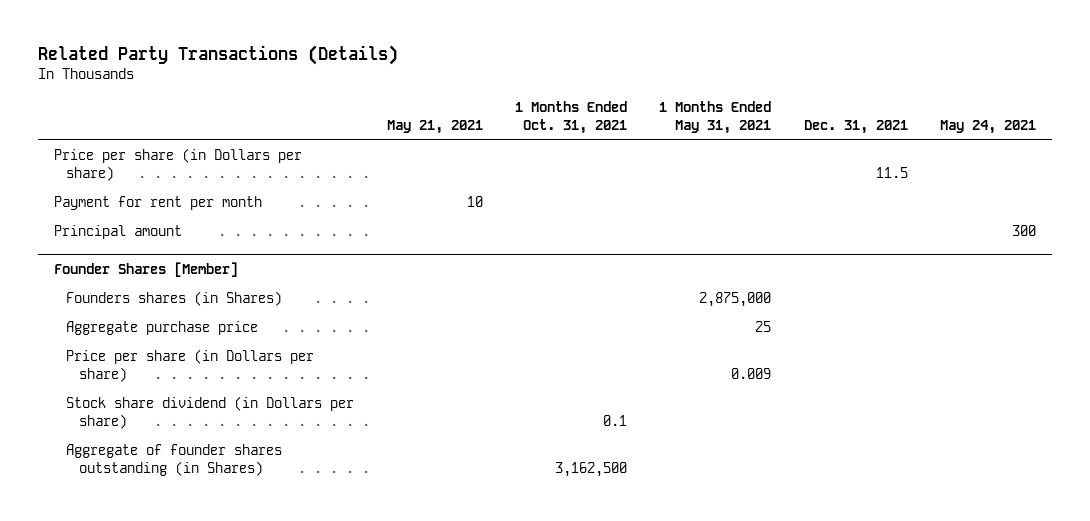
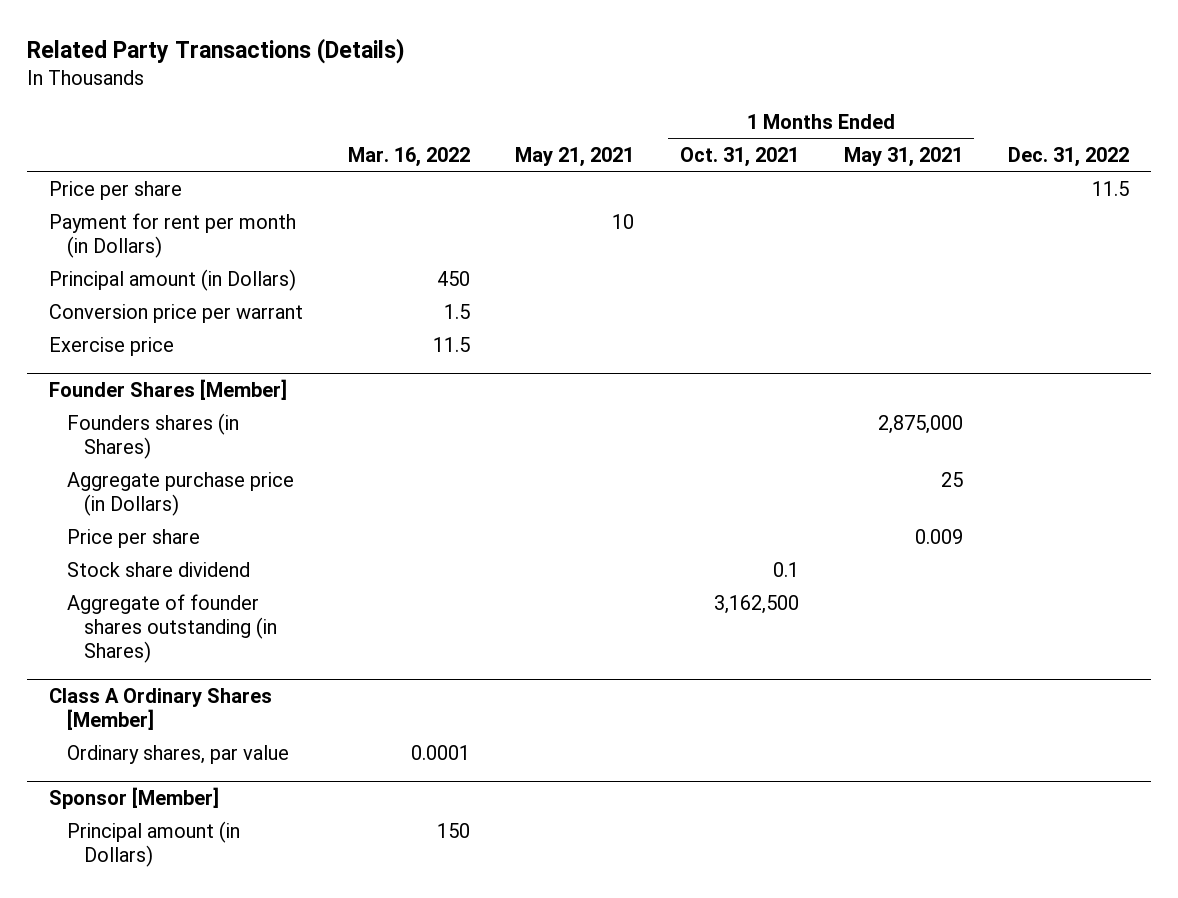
[803,120,908,135] Dec. 31, 2021 -> none
[940,120,1037,135] May 24, 2021 -> none
none -> [348,146,471,167] Mar. 16, 2022
none -> [1007,146,1129,167] Dec. 31, 2022
[53,148,302,182] Price per share (in Dollars per share) -> [49,180,183,200] Price per share
[53,196,262,211] Payment for rent per month -> [49,212,297,258] Payment for rent per month (in Dollars)
[53,225,182,240] Principal amount -> [49,268,297,291] Principal amount (in Dollars)
none -> [49,303,304,323] Conversion price per warrant
none -> [49,336,175,356] Exercise price
[66,321,259,336] Aggregate purchase price -> [66,471,294,516] Aggregate purchase price (in Dollars)
[66,349,315,383] Price per share (in Dollars per share) -> [66,528,200,548] Price per share
[66,396,355,430] Stock share dividend (in Dollars per share) -> [66,561,250,577] Stock share dividend
none -> [49,687,273,730] Class A Ordinary Shares [Member]
none -> [66,744,289,764] Ordinary shares, par value
none -> [49,786,220,809] Sponsor [Member]
none -> [66,820,240,867] Principal amount (in Dollars)

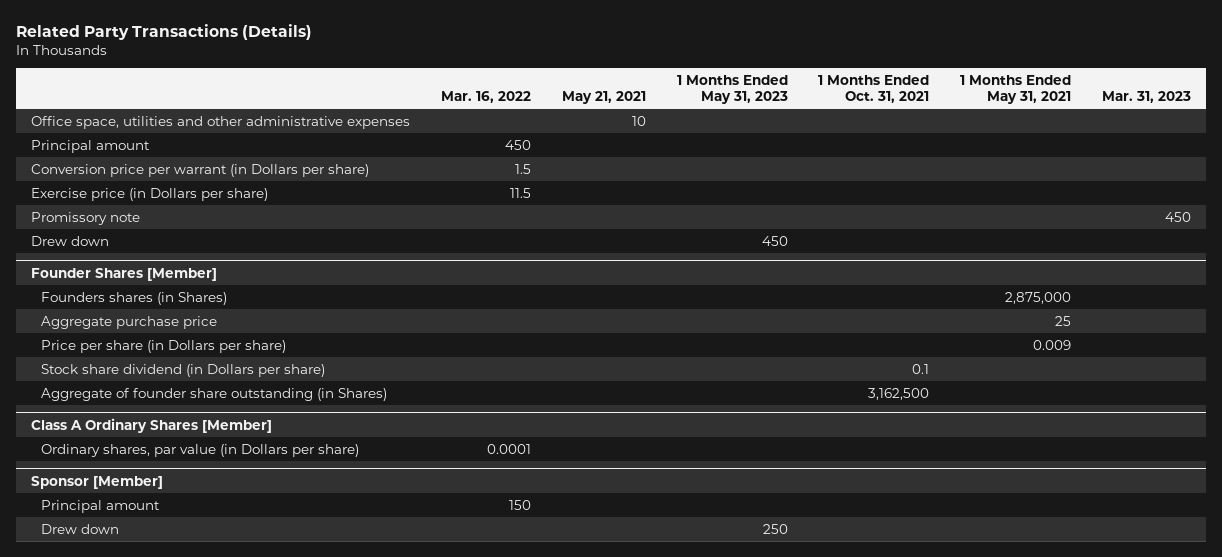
[1007,146,1129,167] Dec. 31, 2022 -> none
none -> [676,75,788,104] 1 Months Ended May 31, 2023
none -> [1102,90,1192,103] Mar. 31, 2023
[49,180,183,200] Price per share -> none
[49,212,297,258] Payment for rent per month (in Dollars) -> none
none -> [31,115,411,129] Office space, utilities and other administrative expenses
[49,268,297,291] Principal amount (in Dollars) -> [31,139,151,153] Principal amount
[49,303,304,323] Conversion price per warrant -> [31,163,370,177] Conversion price per warrant (in Dollars per share)
[49,336,175,356] Exercise price -> [31,187,269,201] Exercise price (in Dollars per share)
none -> [31,211,141,225] Promissory note
none -> [31,235,110,246] Drew down
[66,471,294,516] Aggregate purchase price (in Dollars) -> [40,315,217,329] Aggregate purchase price
[66,528,200,548] Price per share -> [40,339,286,353] Price per share (in Dollars per share)
[66,561,250,577] Stock share dividend -> [40,363,325,377] Stock share dividend (in Dollars per share)
[66,593,278,663] Aggregate of founder shares outstanding (in Shares) -> [40,387,387,401] Aggregate of founder share outstanding (in Shares)
[66,744,289,764] Ordinary shares, par value -> [40,443,359,457] Ordinary shares, par value (in Dollars per share)
[66,820,240,867] Principal amount (in Dollars) -> [40,499,160,513] Principal amount
none -> [40,523,119,534] Drew down

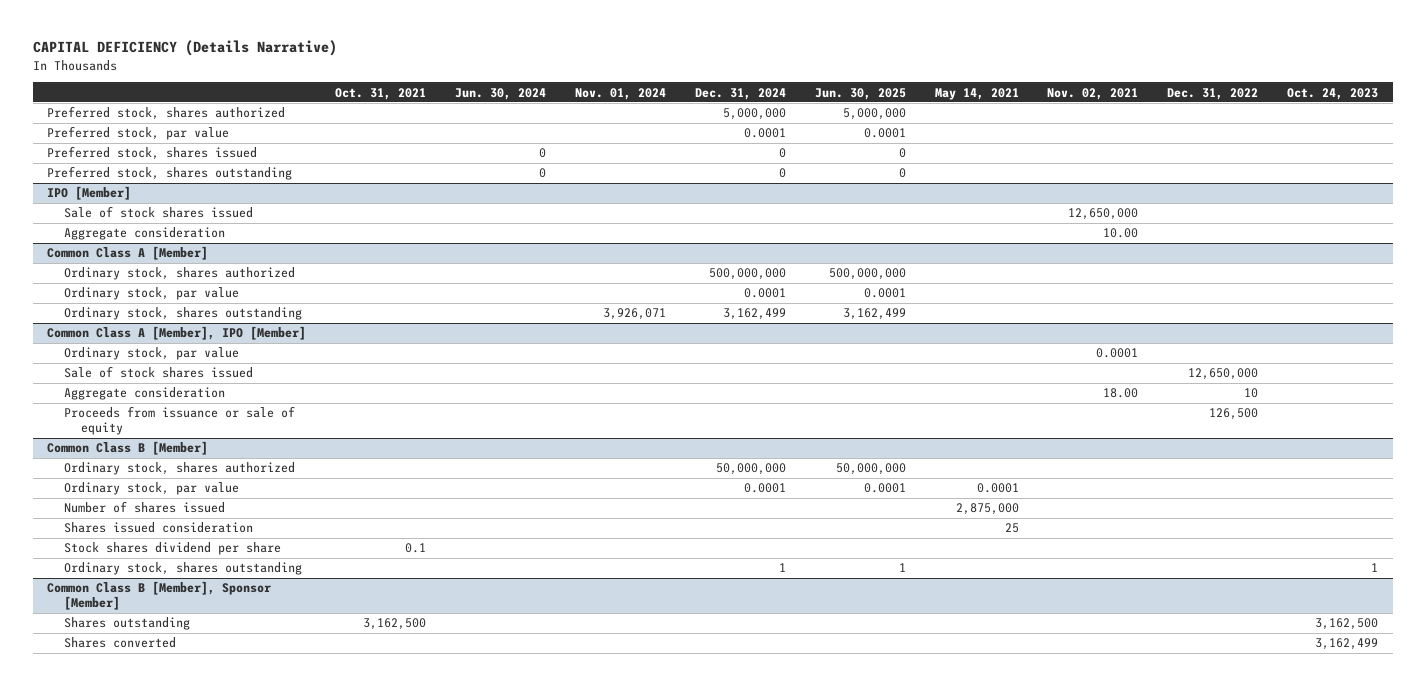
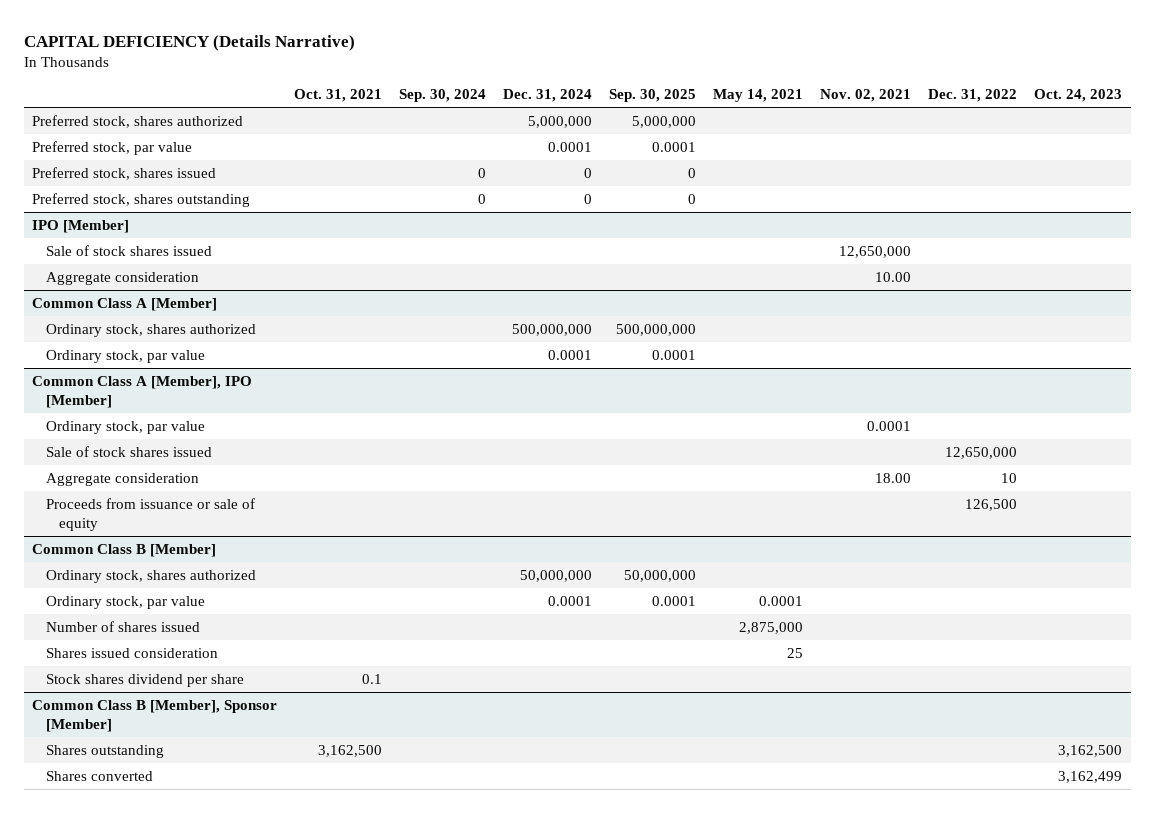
[454,87,546,100] Jun. 30, 2024 -> none
[574,87,666,100] Nov. 01, 2024 -> none
[814,87,906,100] Jun. 30, 2025 -> none
none -> [399,89,487,103] Sep. 30, 2024
none -> [609,89,697,103] Sep. 30, 2025
[63,307,302,321] Ordinary stock, shares outstanding -> none
[63,562,302,576] Ordinary stock, shares outstanding -> none

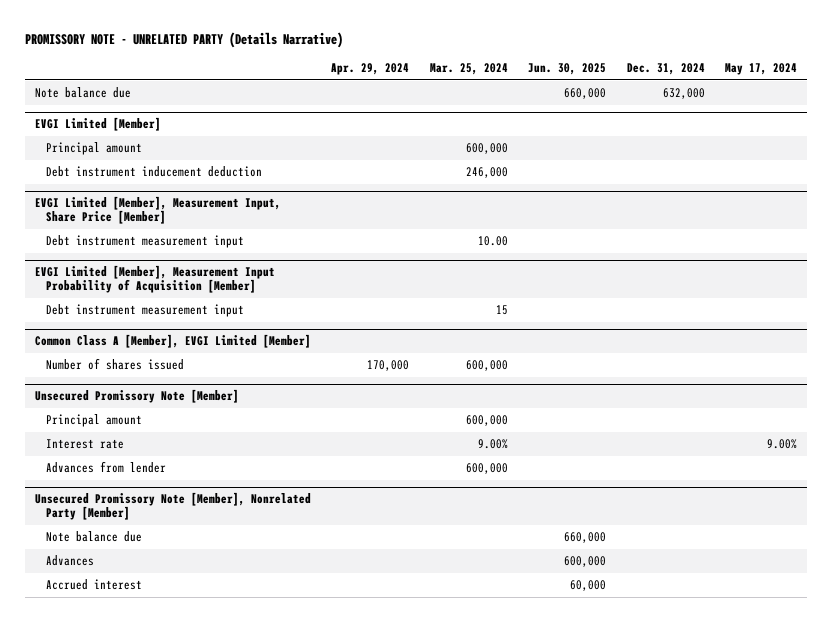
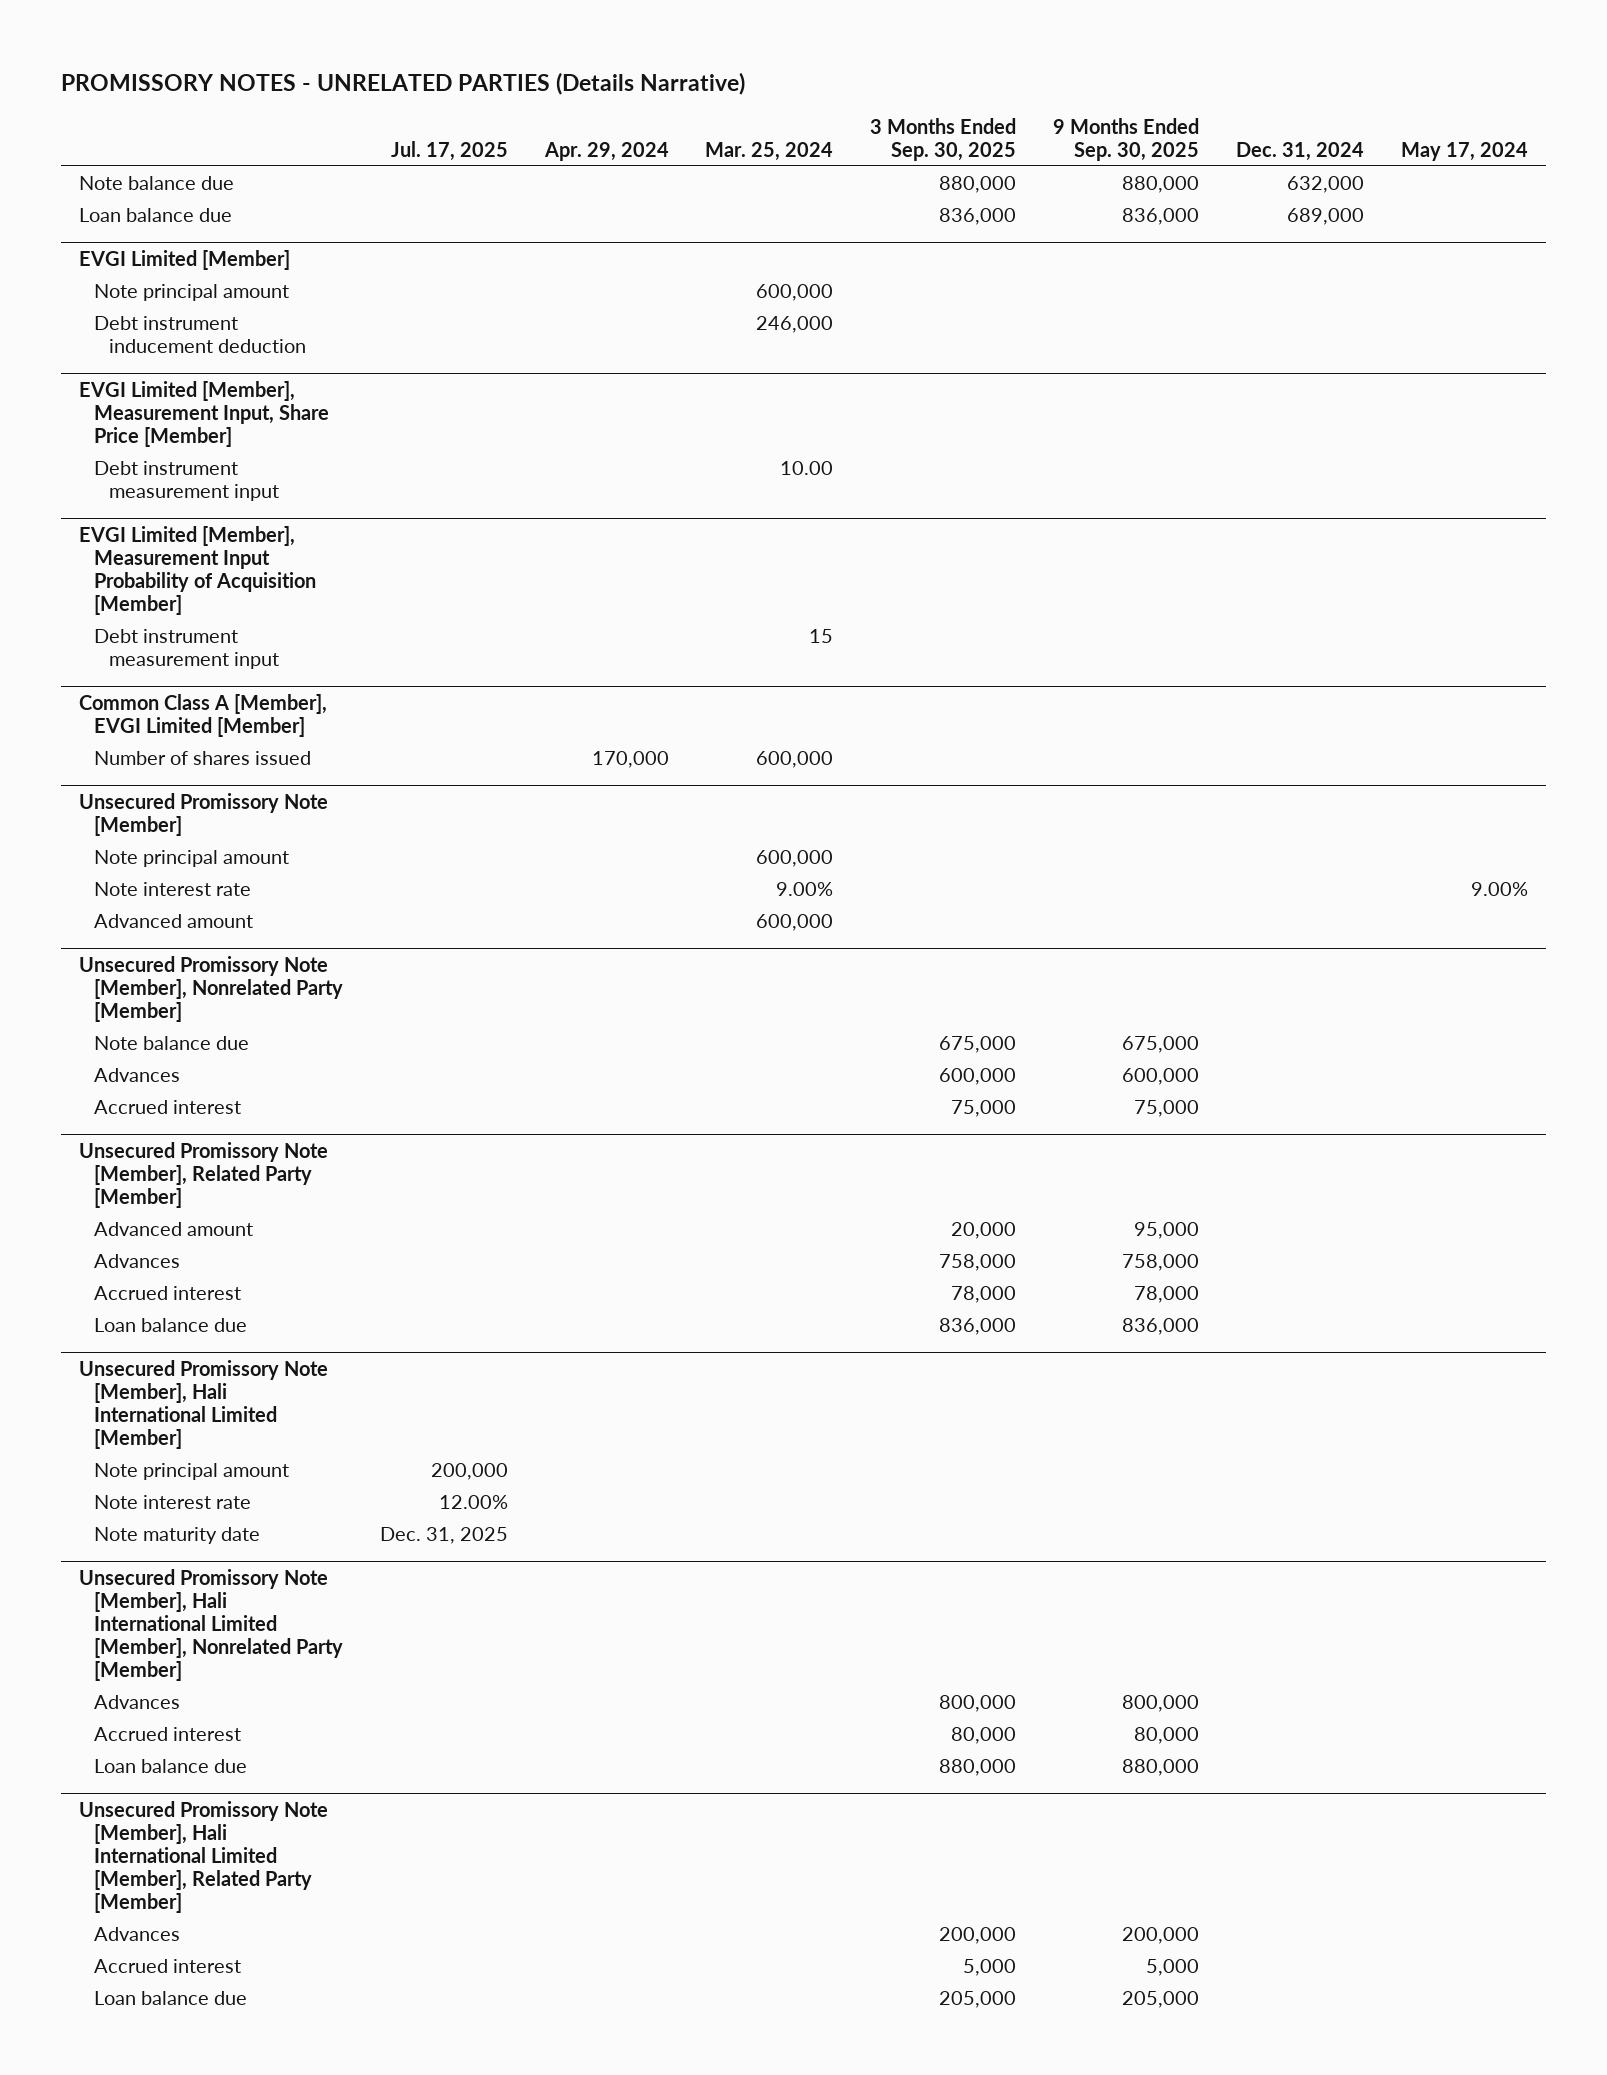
[24,31,343,48] PROMISSORY NOTE - UNRELATED PARTY (Details Narrative) -> [60,71,745,95] PROMISSORY NOTES - UNRELATED PARTIES (Details Narrative)
[528,63,607,76] Jun. 30, 2025 -> none
none -> [390,140,508,161] Jul. 17, 2025
none -> [870,117,1017,161] 3 Months Ended Sep. 30, 2025
none -> [1053,117,1200,161] 9 Months Ended Sep. 30, 2025
none -> [78,208,232,223] Loan balance due
[45,142,142,156] Principal amount -> [94,284,290,302] Note principal amount
[45,414,142,428] Principal amount -> [94,850,290,868] Note principal amount
[45,439,124,450] Interest rate -> [94,882,252,897] Note interest rate
[45,461,166,474] Advances from lender -> [94,914,254,929] Advanced amount
none -> [78,1141,328,1208] Unsecured Promissory Note [Member], Related Party [Member]
none -> [94,1222,254,1237] Advanced amount
none -> [94,1254,181,1269] Advances
none -> [94,1286,242,1301] Accrued interest
none -> [94,1318,248,1333] Loan balance due
none -> [78,1359,328,1449] Unsecured Promissory Note [Member], Hali International Limited [Member]
none -> [94,1463,290,1481] Note principal amount
none -> [94,1495,252,1510] Note interest rate
none -> [94,1527,261,1545] Note maturity date
none -> [78,1568,344,1681] Unsecured Promissory Note [Member], Hali International Limited [Member], Nonrelated Party [Member]
none -> [94,1695,181,1710] Advances
none -> [94,1727,242,1742] Accrued interest
none -> [94,1759,248,1774] Loan balance due
none -> [78,1800,328,1913] Unsecured Promissory Note [Member], Hali International Limited [Member], Related Party [Member]
none -> [94,1927,181,1942] Advances
none -> [94,1959,242,1974] Accrued interest
none -> [94,1991,248,2006] Loan balance due

